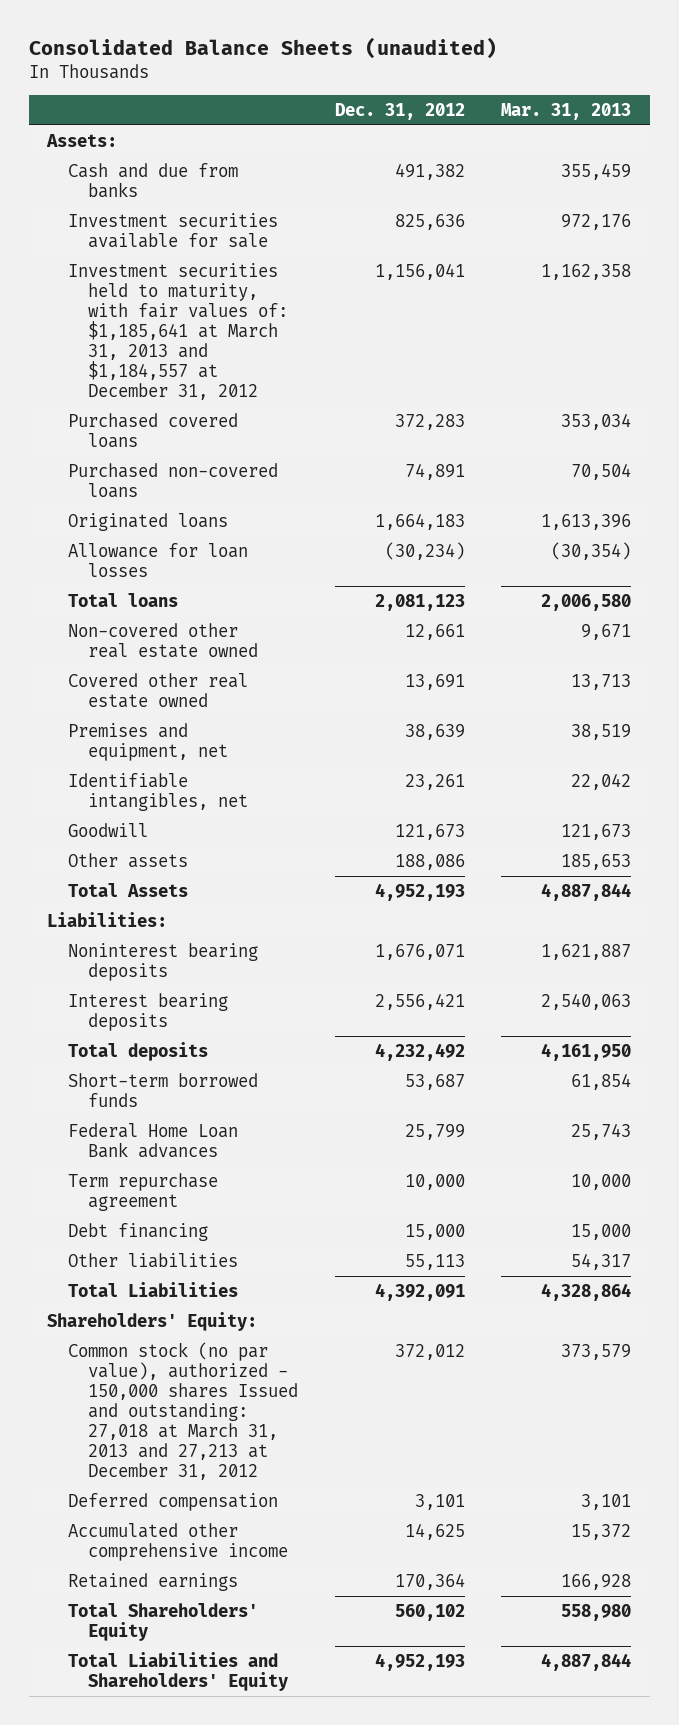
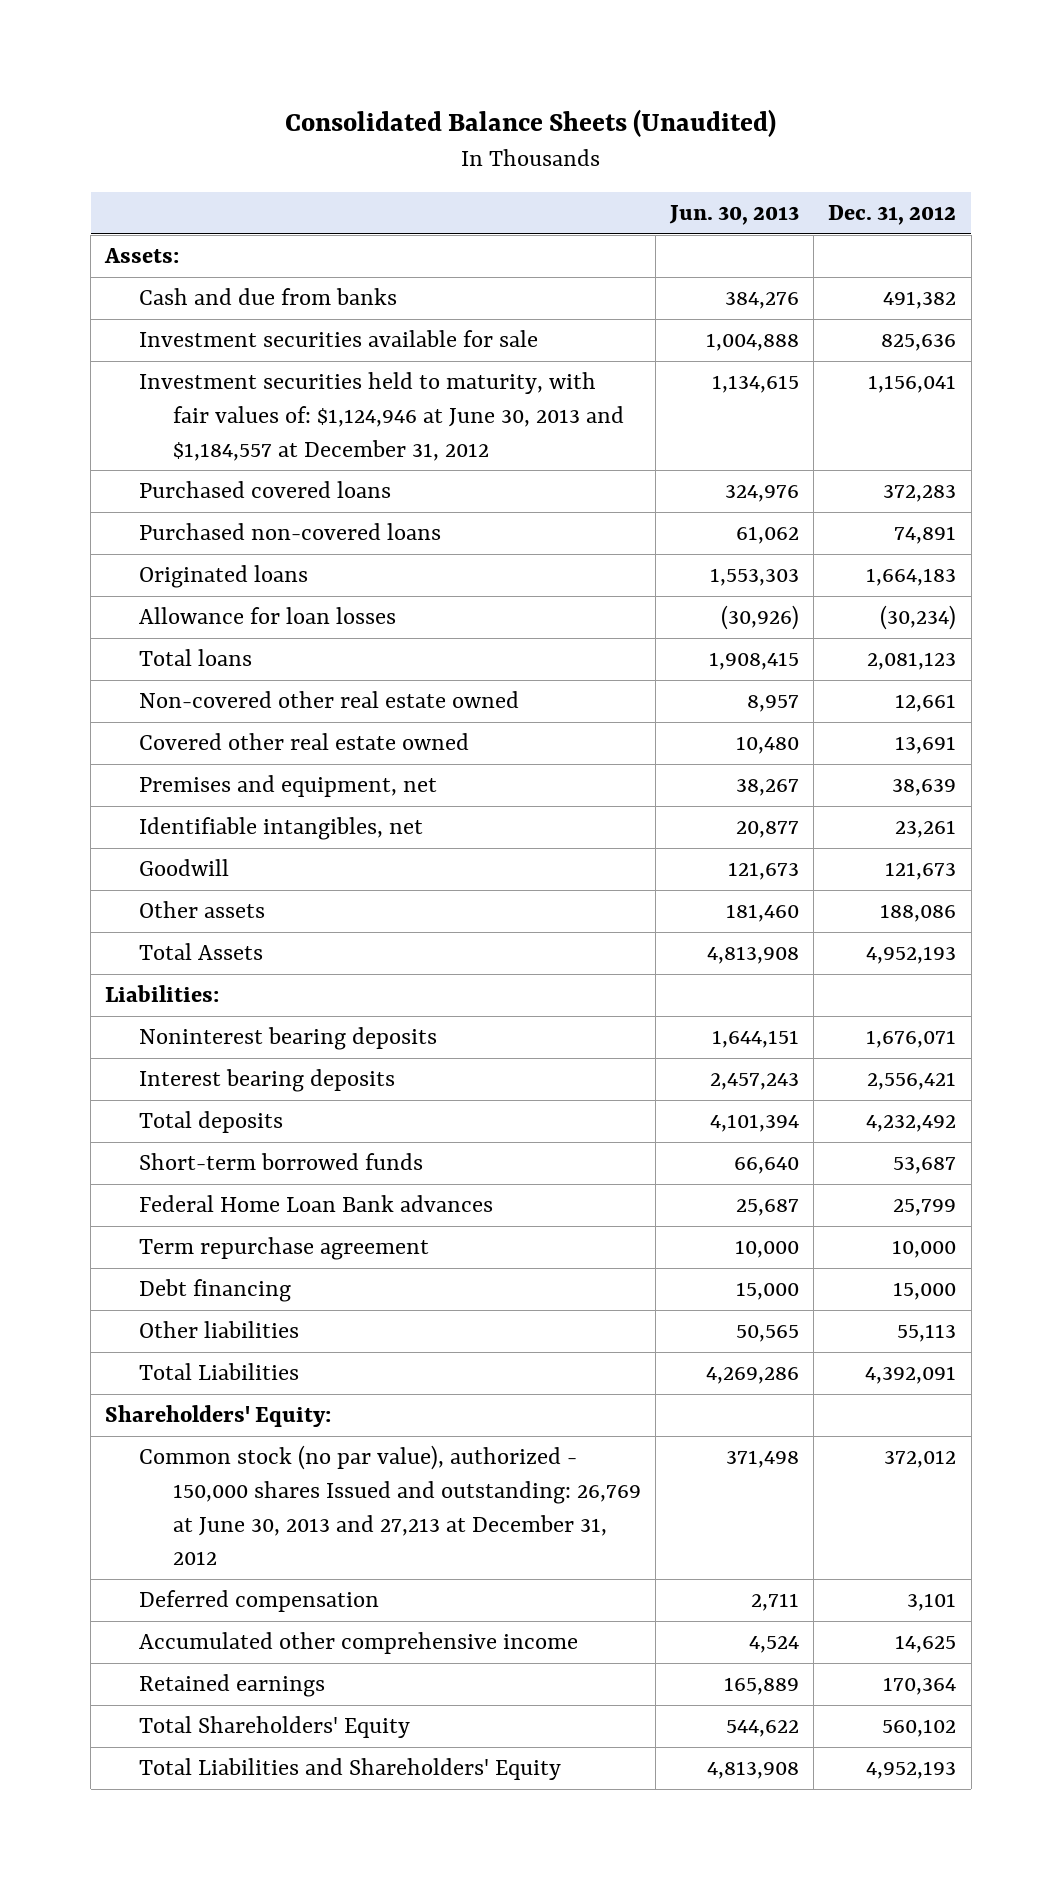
[28,37,497,60] Consolidated Balance Sheets (unaudited) -> [284,108,776,137] Consolidated Balance Sheets (Unaudited)
[501,102,632,120] Mar. 31, 2013 -> none
none -> [669,205,800,226] Jun. 30, 2013
[67,262,289,400] Investment securities held to maturity, with fair values of: $1,185,641 at March 31, 2013 and $1,184,557 at December 31, 2012 -> [139,372,625,461] Investment securities held to maturity, with fair values of: $1,124,946 at June 30, 2013 and $1,184,557 at December 31, 2012
[67,1341,299,1480] Common stock (no par value), authorized - 150,000 shares Issued and outstanding: 27,018 at March 31, 2013 and 27,213 at December 31, 2012 -> [139,1445,642,1566] Common stock (no par value), authorized - 150,000 shares Issued and outstanding: 26,769 at June 30, 2013 and 27,213 at December 31, 2012

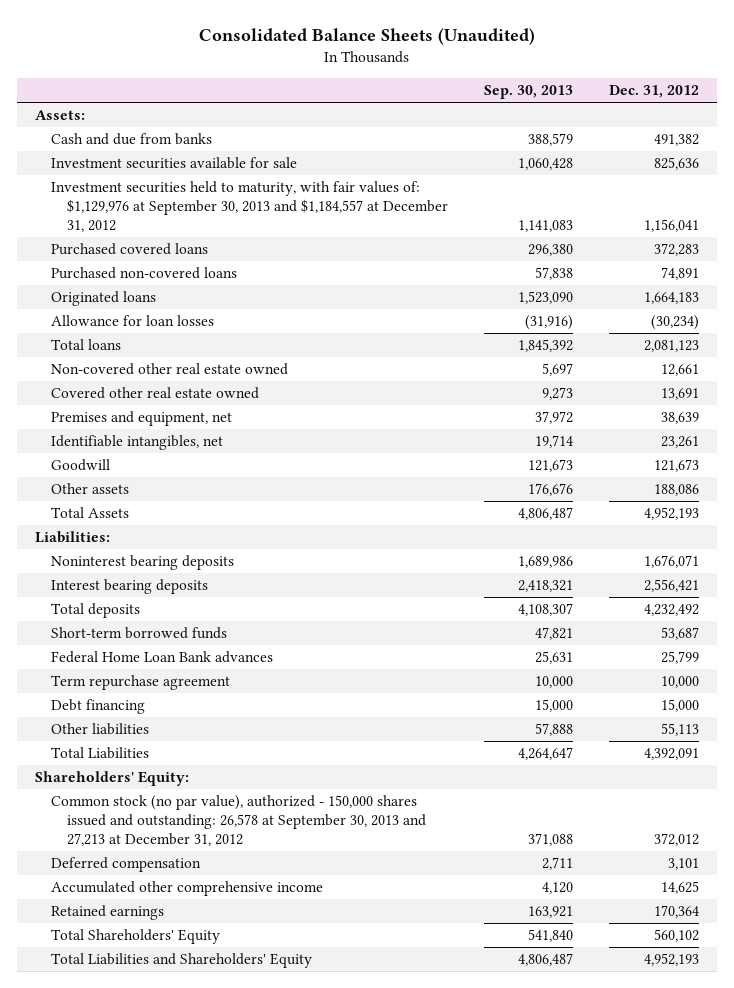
[669,205,800,226] Jun. 30, 2013 -> none
none -> [484,85,574,100] Sep. 30, 2013
[139,372,625,461] Investment securities held to maturity, with fair values of: $1,124,946 at June 30, 2013 and $1,184,557 at December 31, 2012 -> [50,181,449,232] Investment securities held to maturity, with fair values of: $1,129,976 at September 30, 2013 and $1,184,557 at December 31, 2012
[139,1445,642,1566] Common stock (no par value), authorized - 150,000 shares Issued and outstanding: 26,769 at June 30, 2013 and 27,213 at December 31, 2012 -> [50,795,427,846] Common stock (no par value), authorized - 150,000 shares issued and outstanding: 26,578 at September 30, 2013 and 27,213 at December 31, 2012

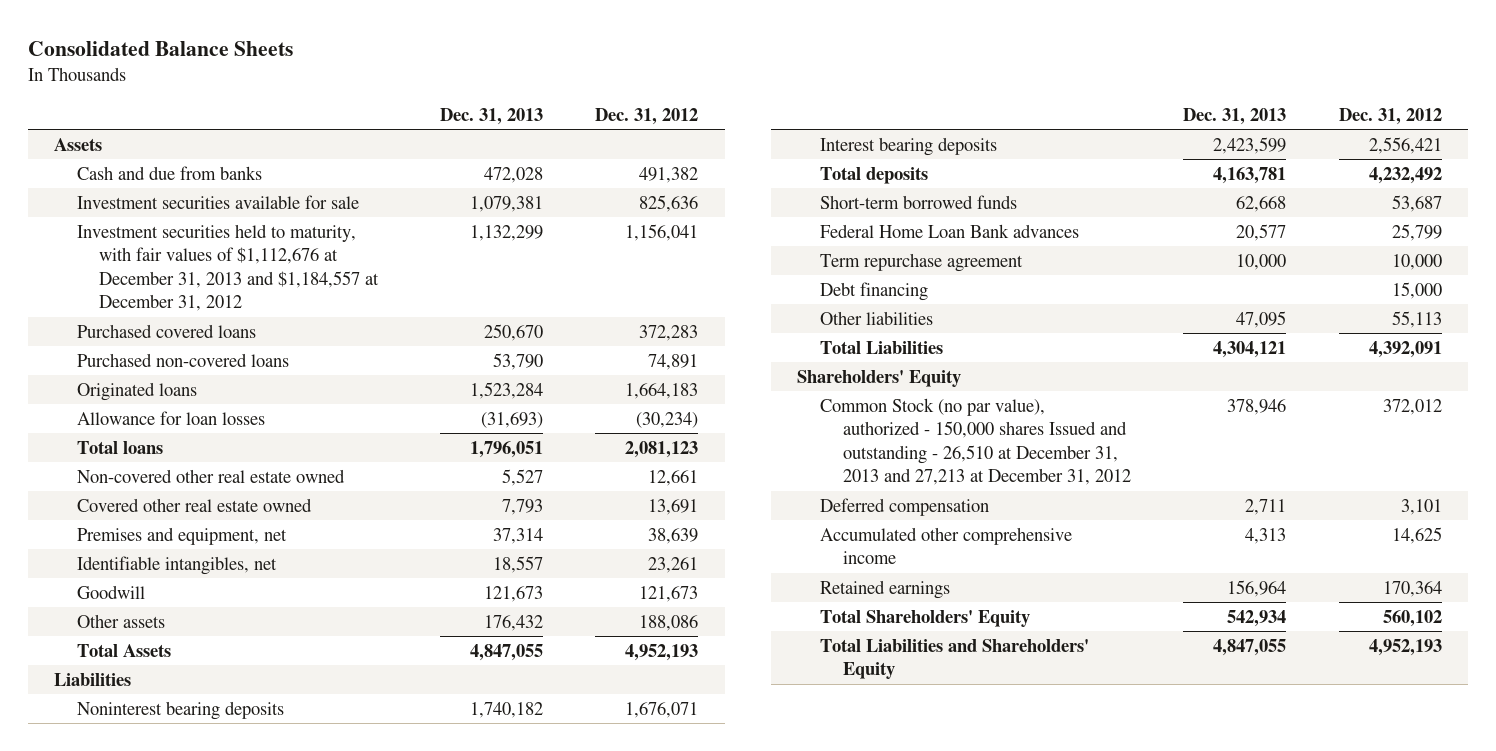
[198,28,535,46] Consolidated Balance Sheets (Unaudited) -> [27,41,293,57] Consolidated Balance Sheets
[484,85,574,100] Sep. 30, 2013 -> none
none -> [439,107,543,125] Dec. 31, 2013
[34,110,85,121] Assets: -> [53,137,102,151] Assets
[50,181,449,232] Investment securities held to maturity, with fair values of: $1,129,976 at September 30, 2013 and $1,184,557 at December 31, 2012 -> [76,223,380,312] Investment securities held to maturity, with fair values of $1,112,676 at December 31, 2013 and $1,184,557 at December 31, 2012
[34,531,110,544] Liabilities: -> [53,672,131,686] Liabilities
[34,771,189,787] Shareholders' Equity: -> [797,369,962,387] Shareholders' Equity
[50,795,427,846] Common stock (no par value), authorized - 150,000 shares issued and outstanding: 26,578 at September 30, 2013 and 27,213 at December 31, 2012 -> [819,397,1131,486] Common Stock (no par value), authorized - 150,000 shares Issued and outstanding - 26,510 at December 31, 2013 and 27,213 at December 31, 2012

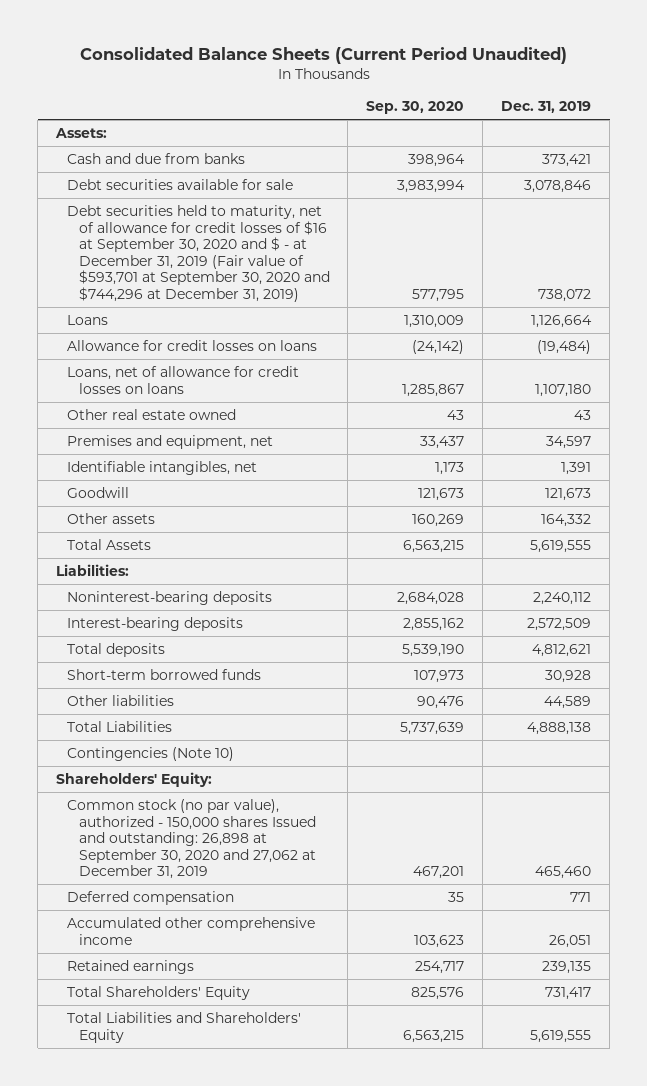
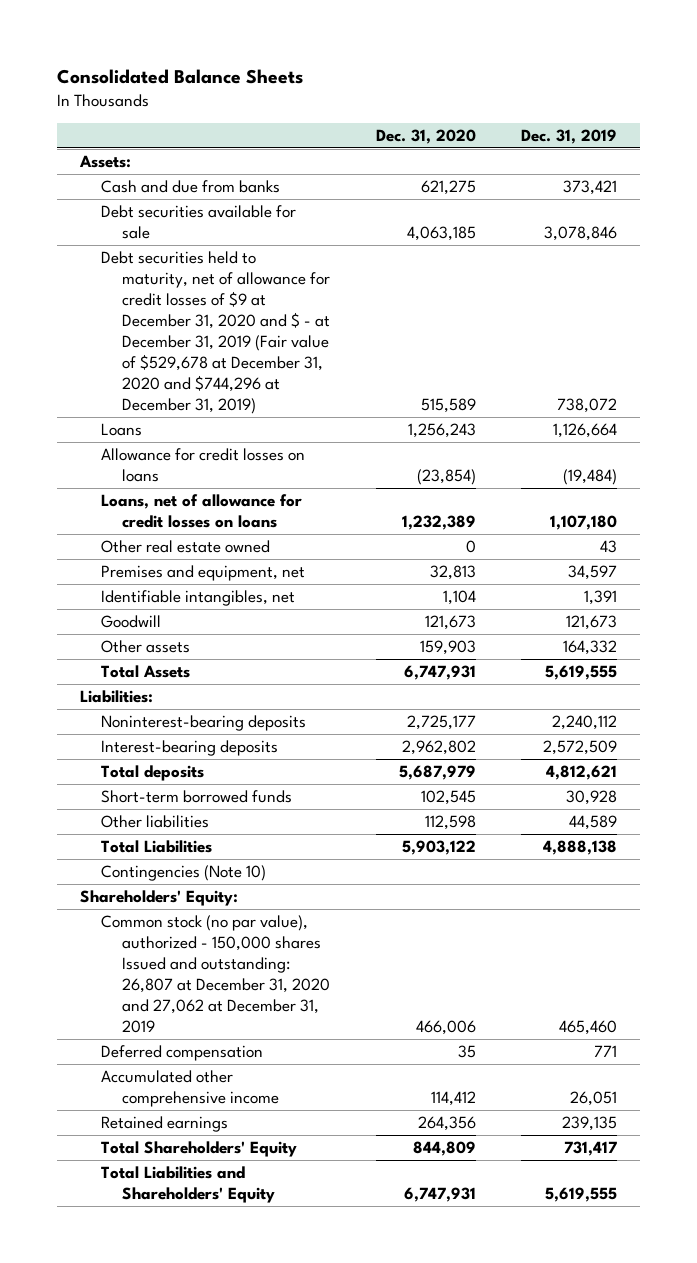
[79,46,567,64] Consolidated Balance Sheets (Current Period Unaudited) -> [57,69,304,85] Consolidated Balance Sheets
[366,100,465,114] Sep. 30, 2020 -> none
none -> [375,128,476,144] Dec. 31, 2020
[67,205,330,302] Debt securities held to maturity, net of allowance for credit losses of $16 at September 30, 2020 and $ - at December 31, 2019 (Fair value of $593,701 at September 30, 2020 and $744,296 at December 31, 2019) -> [101,251,331,414] Debt securities held to maturity, net of allowance for credit losses of $9 at December 31, 2020 and $ - at December 31, 2019 (Fair value of $529,678 at December 31, 2020 and $744,296 at December 31, 2019)
[67,799,316,880] Common stock (no par value), authorized - 150,000 shares Issued and outstanding: 26,898 at September 30, 2020 and 27,062 at December 31, 2019 -> [101,915,331,1033] Common stock (no par value), authorized - 150,000 shares Issued and outstanding: 26,807 at December 31, 2020 and 27,062 at December 31, 2019

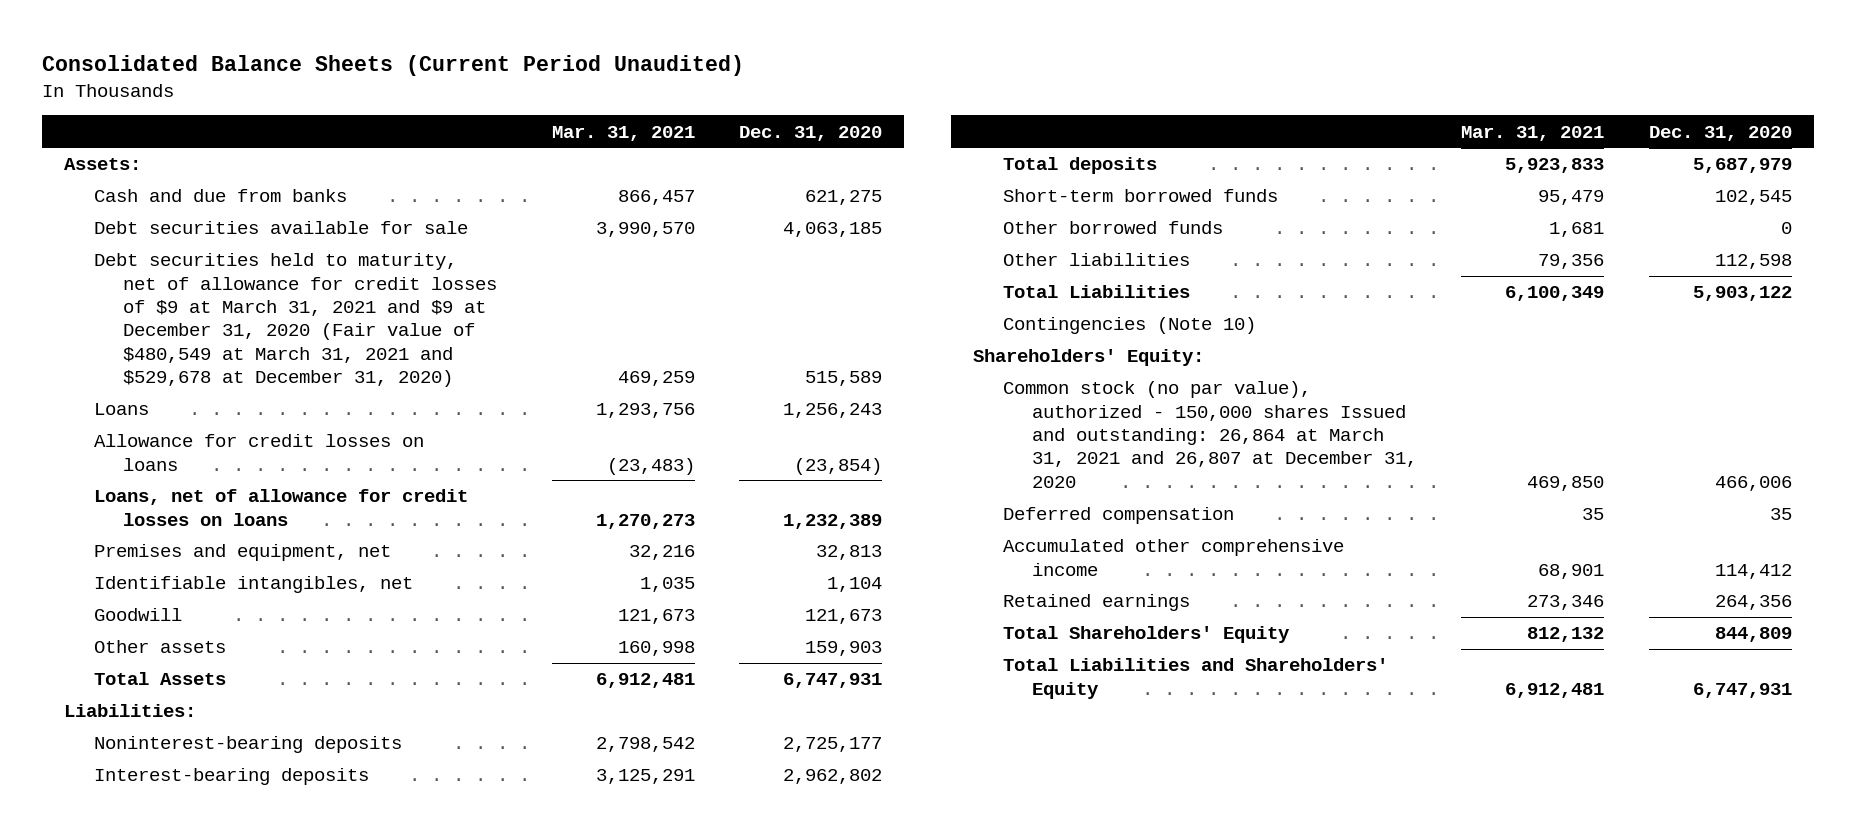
[57,69,304,85] Consolidated Balance Sheets -> [42,55,745,77] Consolidated Balance Sheets (Current Period Unaudited)
[521,128,618,144] Dec. 31, 2019 -> none
none -> [552,125,696,141] Mar. 31, 2021
[101,251,331,414] Debt securities held to maturity, net of allowance for credit losses of $9 at December 31, 2020 and $ - at December 31, 2019 (Fair value of $529,678 at December 31, 2020 and $744,296 at December 31, 2019) -> [93,253,497,388] Debt securities held to maturity, net of allowance for credit losses of $9 at March 31, 2021 and $9 at December 31, 2020 (Fair value of $480,549 at March 31, 2021 and $529,678 at December 31, 2020)
[101,540,271,554] Other real estate owned -> none
none -> [1002,221,1223,235] Other borrowed funds
[101,915,331,1033] Common stock (no par value), authorized - 150,000 shares Issued and outstanding: 26,807 at December 31, 2020 and 27,062 at December 31, 2019 -> [1002,381,1418,488] Common stock (no par value), authorized - 150,000 shares Issued and outstanding: 26,864 at March 31, 2021 and 26,807 at December 31, 2020

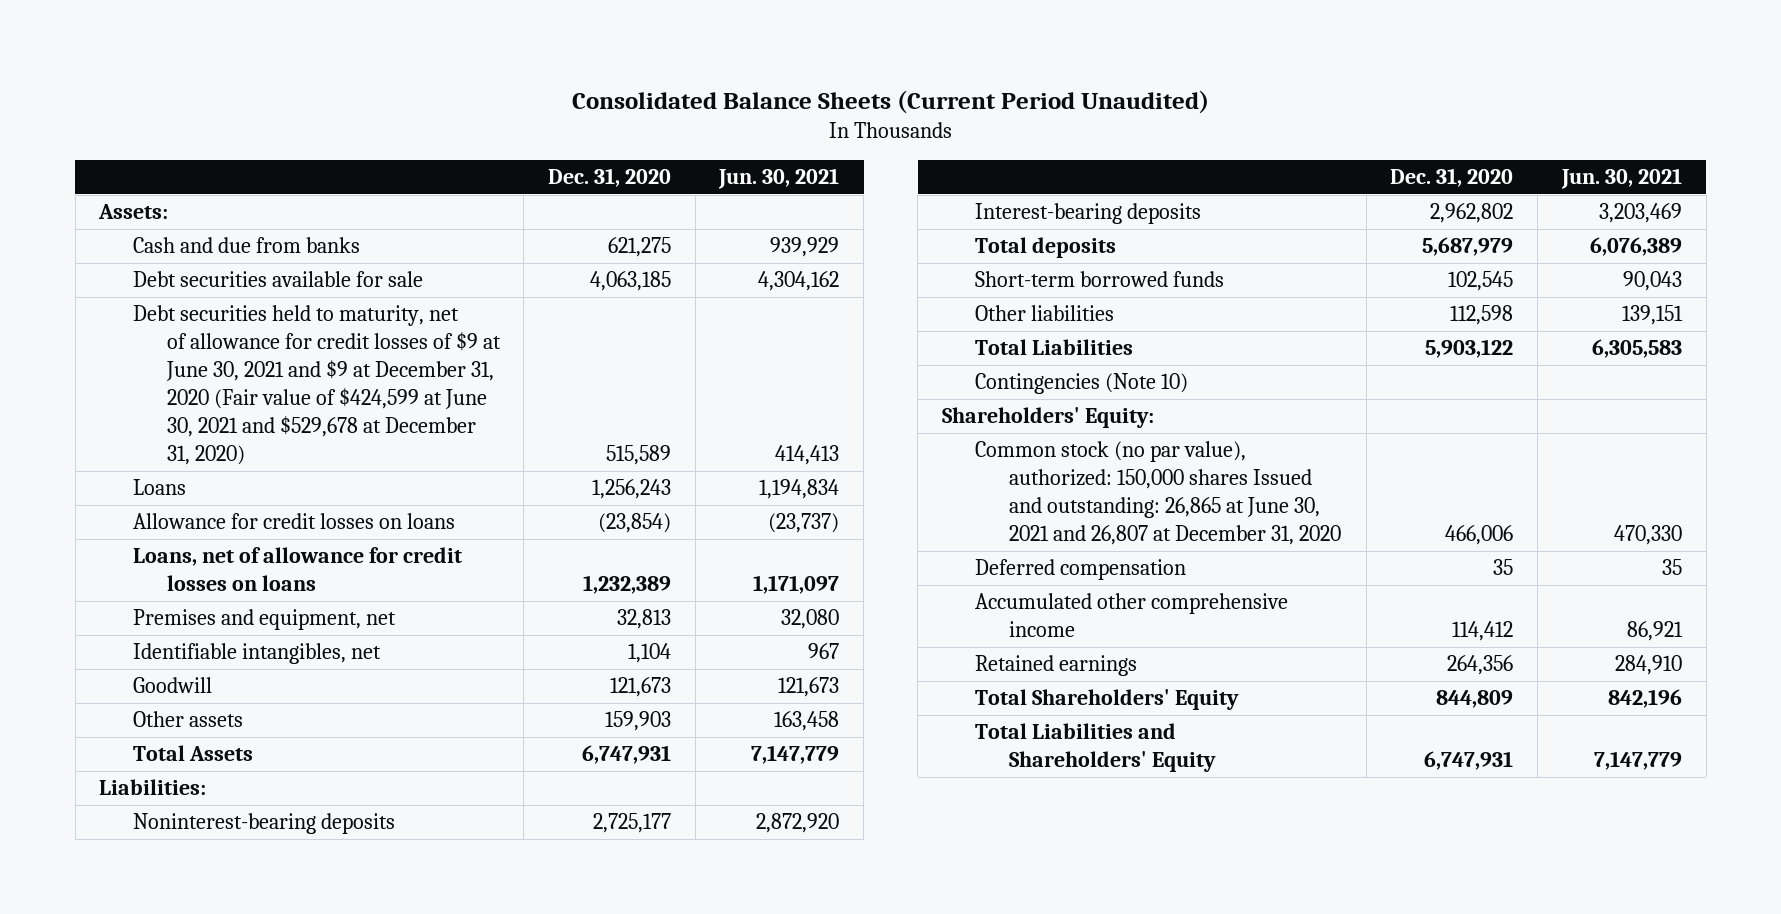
[552,125,696,141] Mar. 31, 2021 -> none
none -> [718,168,840,190] Jun. 30, 2021
[93,253,497,388] Debt securities held to maturity, net of allowance for credit losses of $9 at March 31, 2021 and $9 at December 31, 2020 (Fair value of $480,549 at March 31, 2021 and $529,678 at December 31, 2020) -> [132,305,501,466] Debt securities held to maturity, net of allowance for credit losses of $9 at June 30, 2021 and $9 at December 31, 2020 (Fair value of $424,599 at June 30, 2021 and $529,678 at December 31, 2020)
[1002,221,1223,235] Other borrowed funds -> none
[1002,381,1418,488] Common stock (no par value), authorized - 150,000 shares Issued and outstanding: 26,864 at March 31, 2021 and 26,807 at December 31, 2020 -> [975,441,1341,546] Common stock (no par value), authorized: 150,000 shares Issued and outstanding: 26,865 at June 30, 2021 and 26,807 at December 31, 2020

